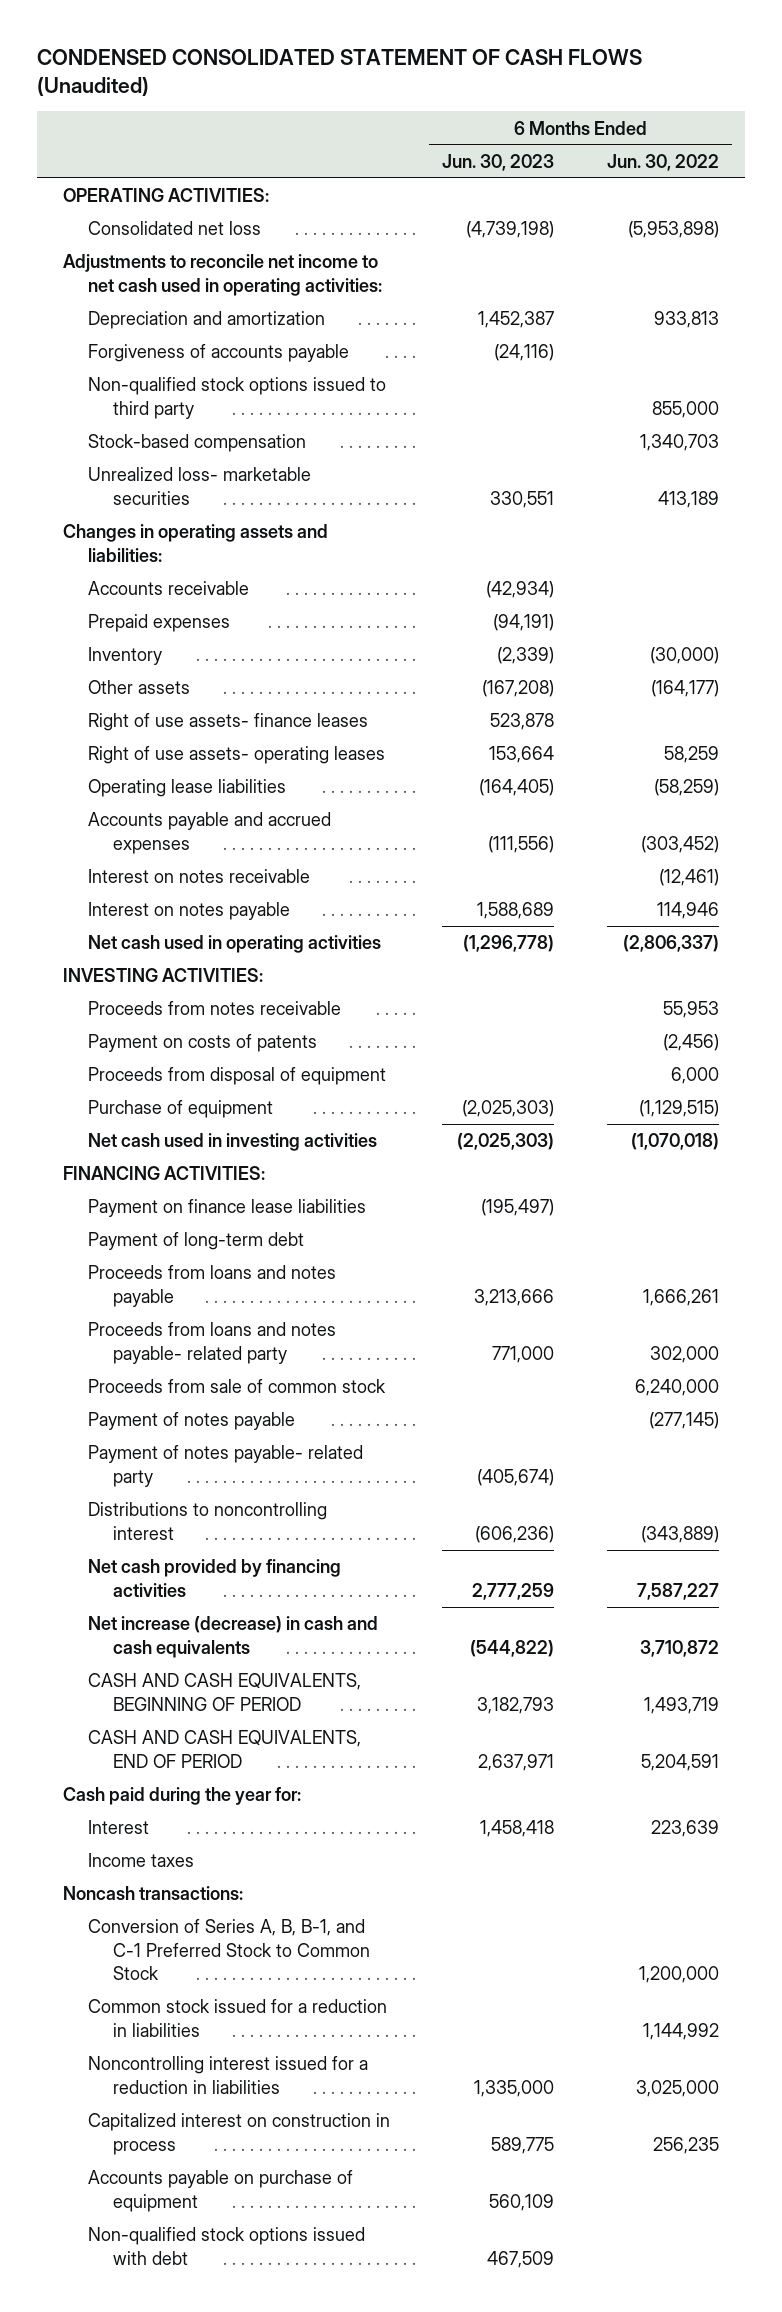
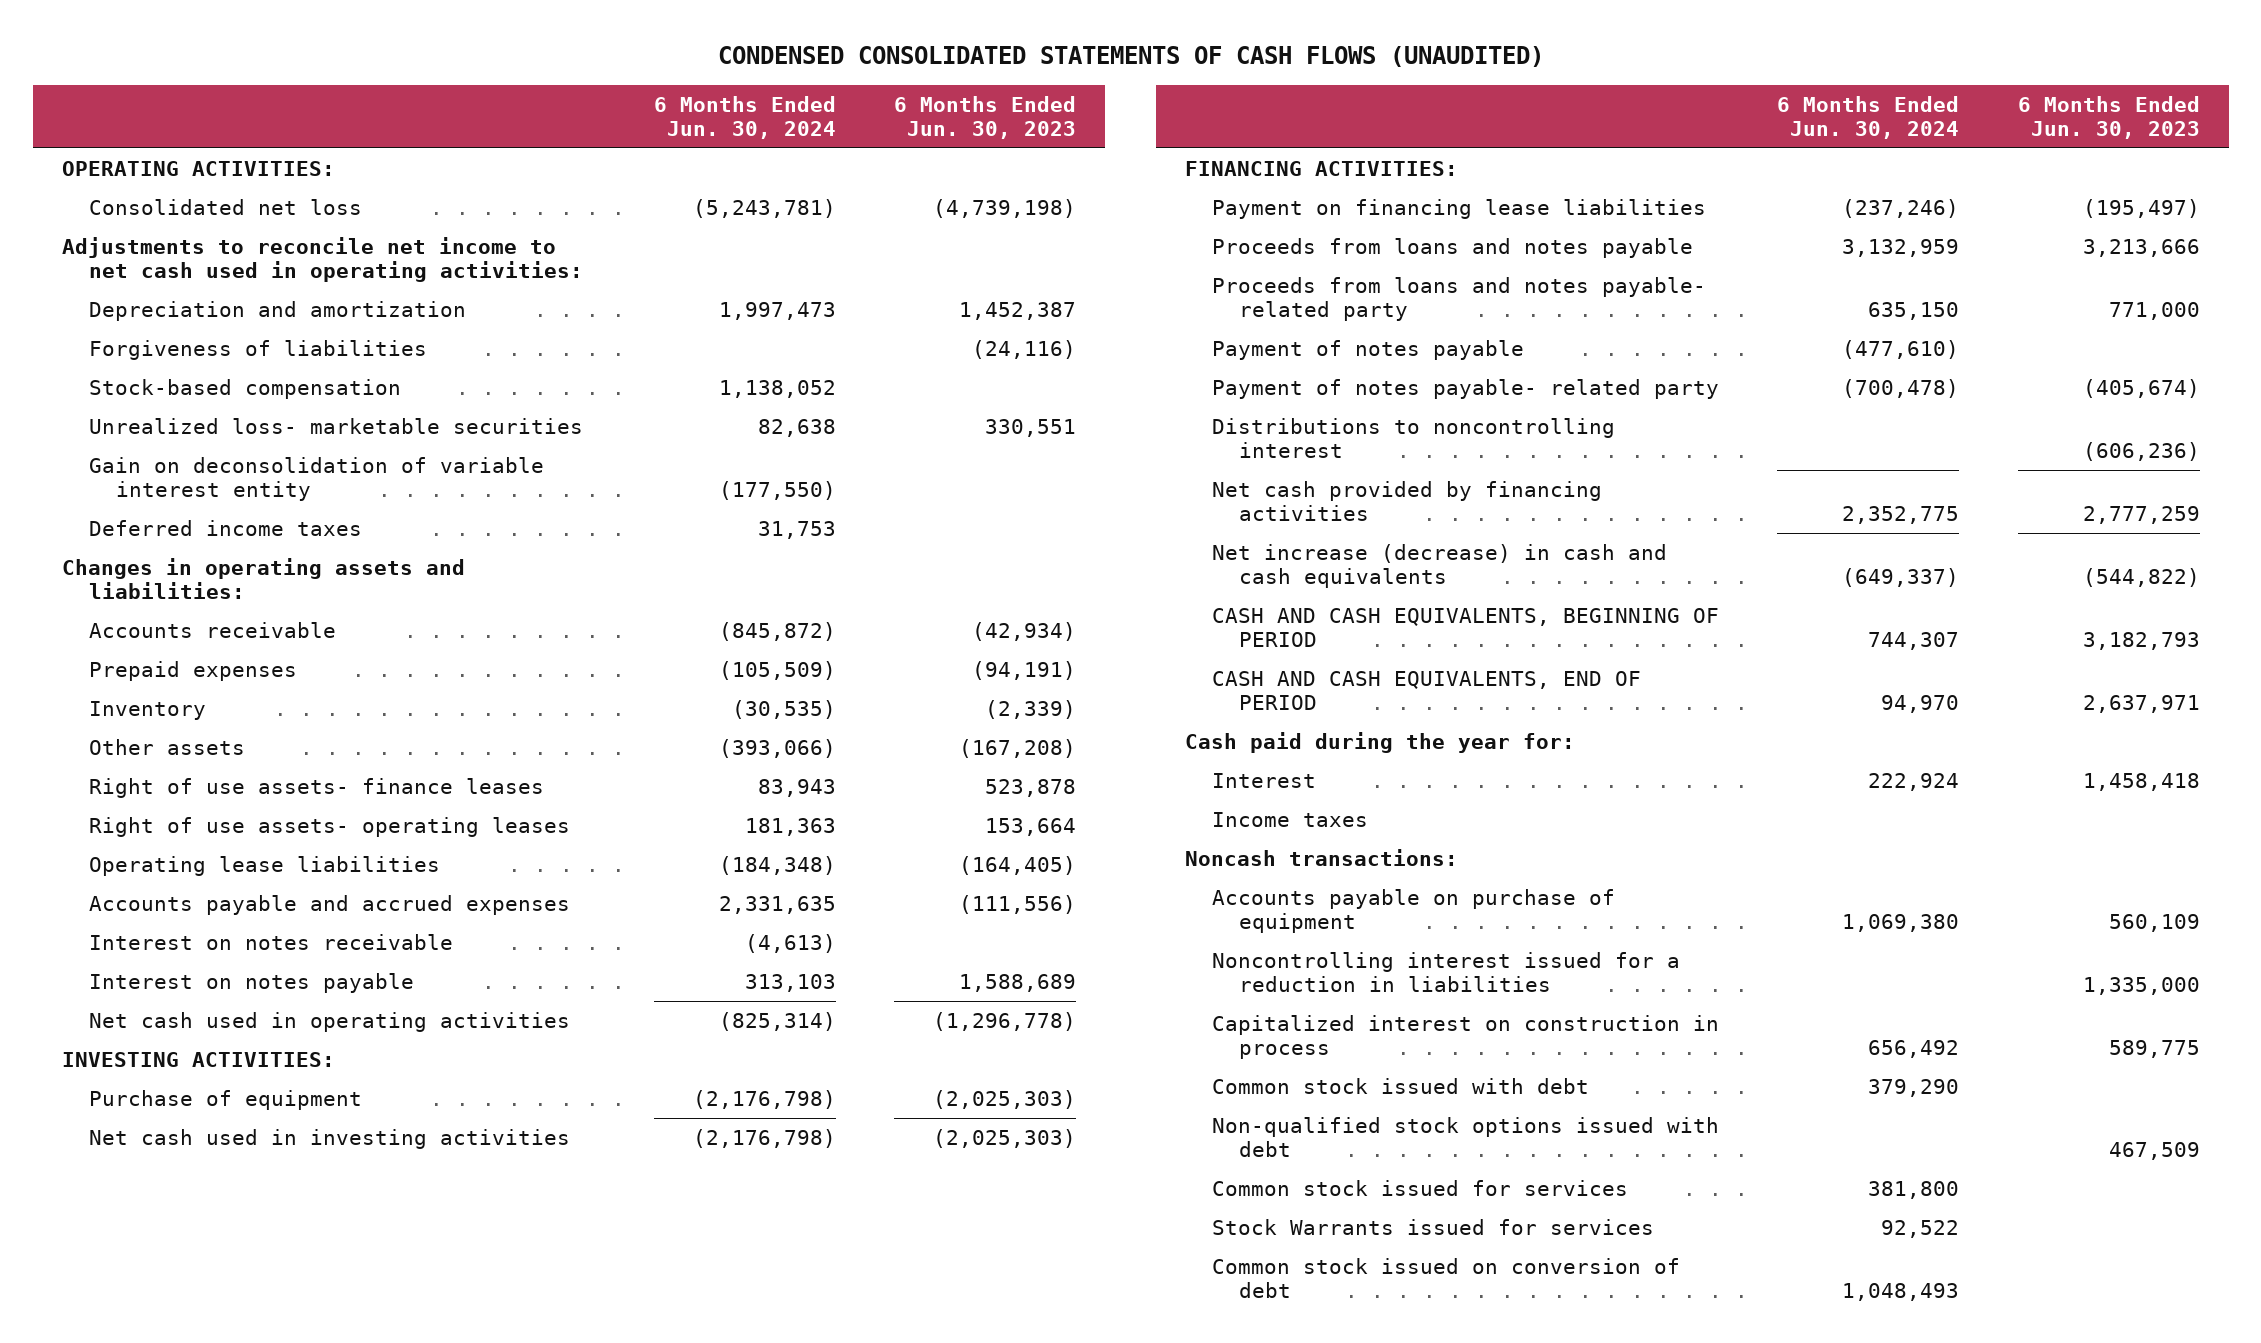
[37,49,643,97] CONDENSED CONSOLIDATED STATEMENT OF CASH FLOWS (Unaudited) -> [717,46,1544,68] CONDENSED CONSOLIDATED STATEMENTS OF CASH FLOWS (UNAUDITED)
[606,153,719,171] Jun. 30, 2022 -> none
none -> [654,95,837,139] 6 Months Ended Jun. 30, 2024
[87,377,386,419] Non-qualified stock options issued to third party -> none
[87,344,349,363] Forgiveness of accounts payable -> [88,339,427,360] Forgiveness of liabilities
none -> [88,456,544,502] Gain on deconsolidation of variable interest entity
none -> [88,519,362,536] Deferred income taxes
[87,1001,341,1016] Proceeds from notes receivable -> none
[87,1034,317,1053] Payment on costs of patents -> none
[87,1067,386,1086] Proceeds from disposal of equipment -> none
[87,1232,304,1251] Payment of long-term debt -> none
[87,1199,366,1218] Payment on finance lease liabilities -> [1212,198,1707,219] Payment on financing lease liabilities
[87,1379,386,1394] Proceeds from sale of common stock -> none
[87,1919,370,1981] Conversion of Series A, B, B-1, and C-1 Preferred Stock to Common Stock -> none
[87,1999,387,2037] Common stock issued for a reduction in liabilities -> none
[87,2170,353,2212] Accounts payable on purchase of equipment -> [1212,888,1616,934] Accounts payable on purchase of equipment
none -> [1212,1077,1590,1094] Common stock issued with debt
none -> [1212,1179,1629,1196] Common stock issued for services
none -> [1212,1218,1655,1235] Stock Warrants issued for services
none -> [1212,1257,1681,1299] Common stock issued on conversion of debt

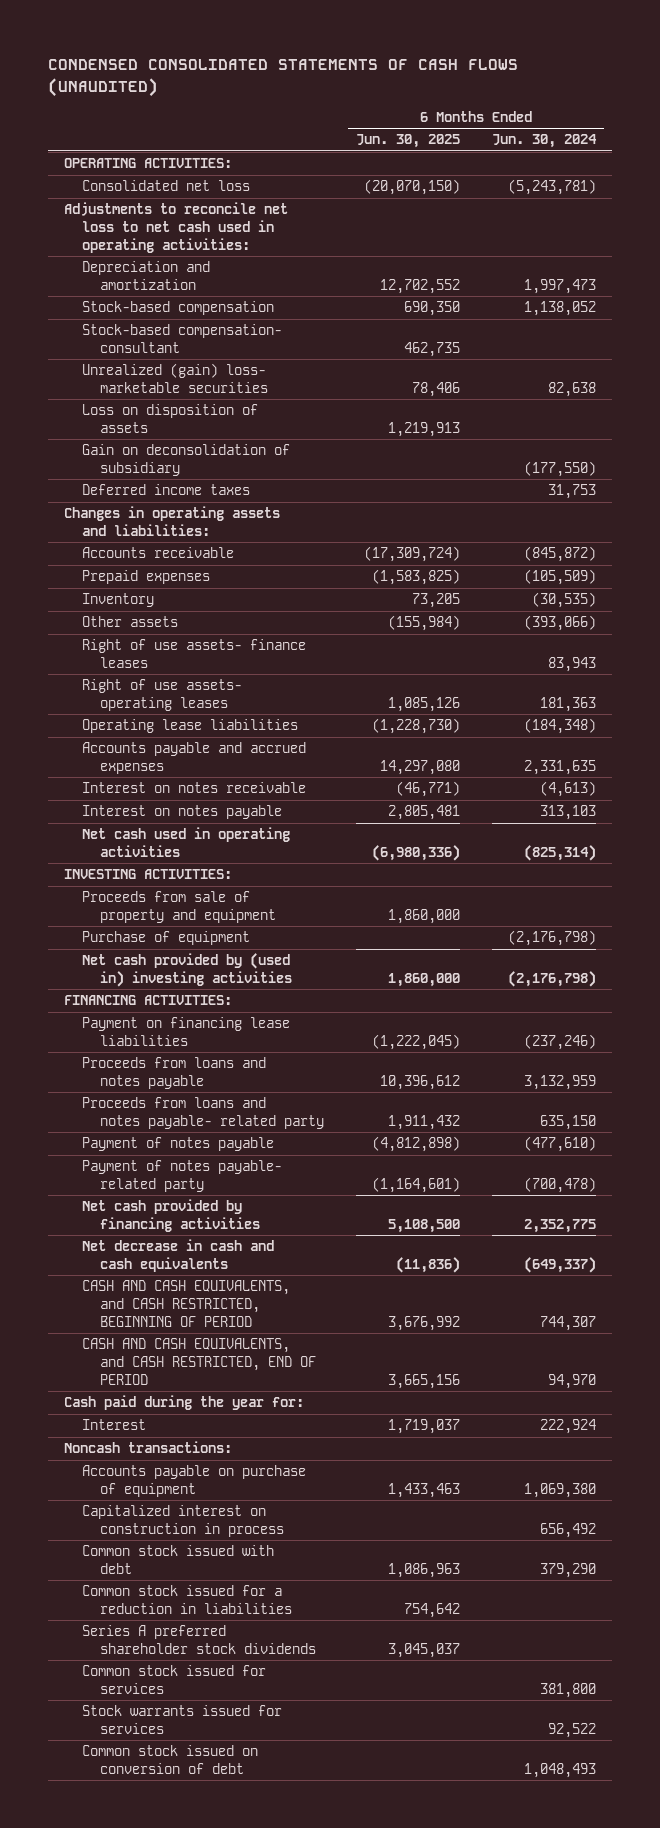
[894,95,1077,139] 6 Months Ended Jun. 30, 2023 -> none
none -> [356,134,461,149] Jun. 30, 2025
[61,236,583,283] Adjustments to reconcile net income to net cash used in operating activities: -> [64,202,289,253] Adjustments to reconcile net loss to net cash used in operating activities:
[88,339,427,360] Forgiveness of liabilities -> none
none -> [82,324,283,353] Stock-based compensation- consultant
[88,417,583,434] Unrealized loss- marketable securities -> [82,363,269,393] Unrealized (gain) loss- marketable securities
none -> [82,404,259,433] Loss on disposition of assets
[88,456,544,502] Gain on deconsolidation of variable interest entity -> [82,444,291,476] Gain on deconsolidation of subsidiary
none -> [82,891,277,923] Proceeds from sale of property and equipment
[88,1128,570,1149] Net cash used in investing activities -> [82,953,293,987] Net cash provided by (used in) investing activities
[1212,417,1616,459] Distributions to noncontrolling interest -> none
[1212,543,1668,589] Net increase (decrease) in cash and cash equivalents -> [82,1239,275,1272] Net decrease in cash and cash equivalents
[1212,607,1720,648] CASH AND CASH EQUIVALENTS, BEGINNING OF PERIOD -> [82,1280,291,1327] CASH AND CASH EQUIVALENTS, and CASH RESTRICTED, BEGINNING OF PERIOD
[1212,670,1642,711] CASH AND CASH EQUIVALENTS, END OF PERIOD -> [82,1338,317,1385] CASH AND CASH EQUIVALENTS, and CASH RESTRICTED, END OF PERIOD
[1212,811,1369,827] Income taxes -> none
[1212,951,1681,993] Noncontrolling interest issued for a reduction in liabilities -> none
[1212,1116,1720,1158] Non-qualified stock options issued with debt -> none
none -> [82,1585,293,1614] Common stock issued for a reduction in liabilities
none -> [82,1625,317,1654] Series A preferred shareholder stock dividends
[1212,1218,1655,1235] Stock Warrants issued for services -> [82,1705,283,1734] Stock warrants issued for services

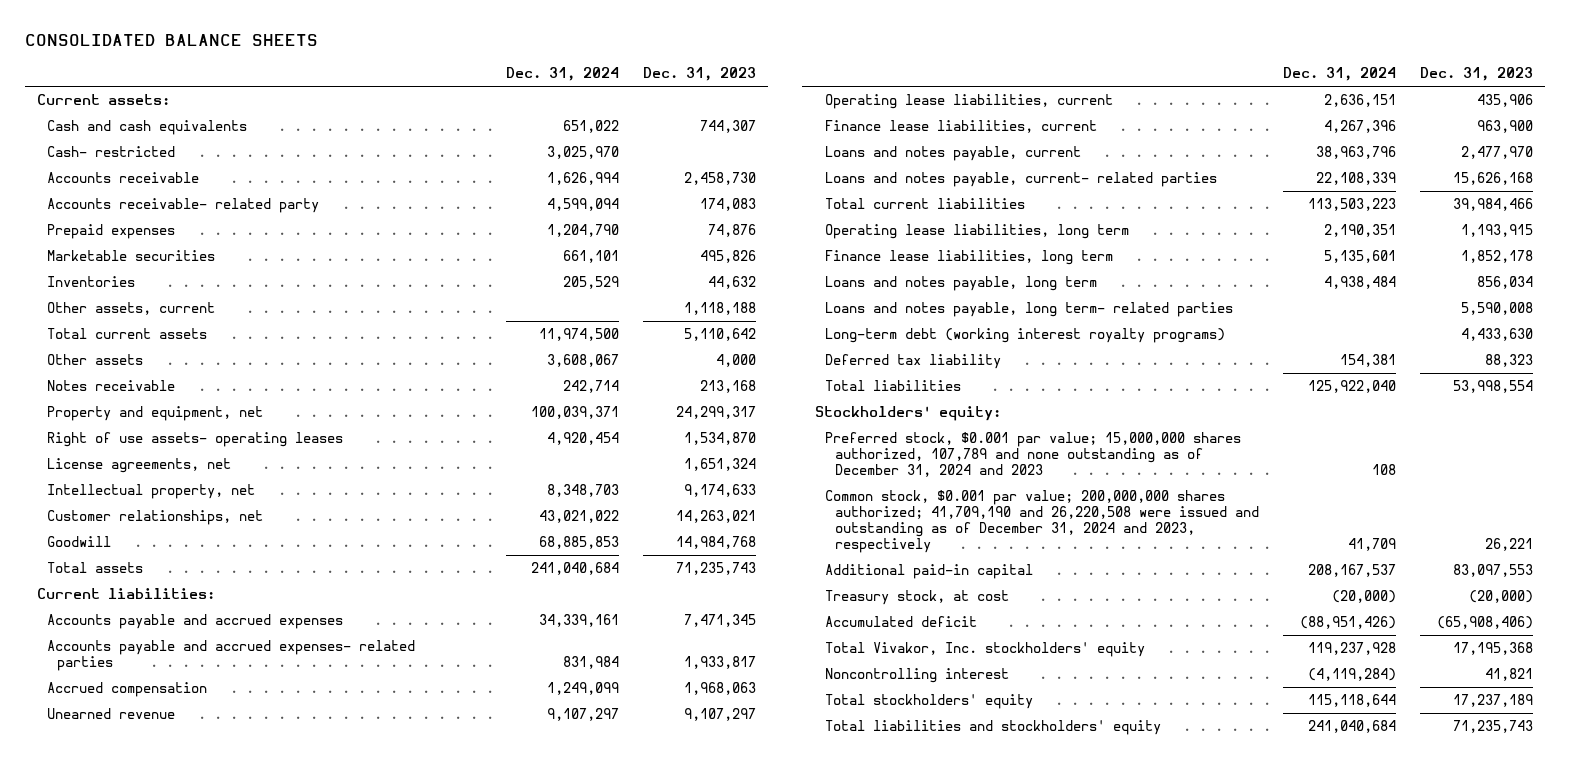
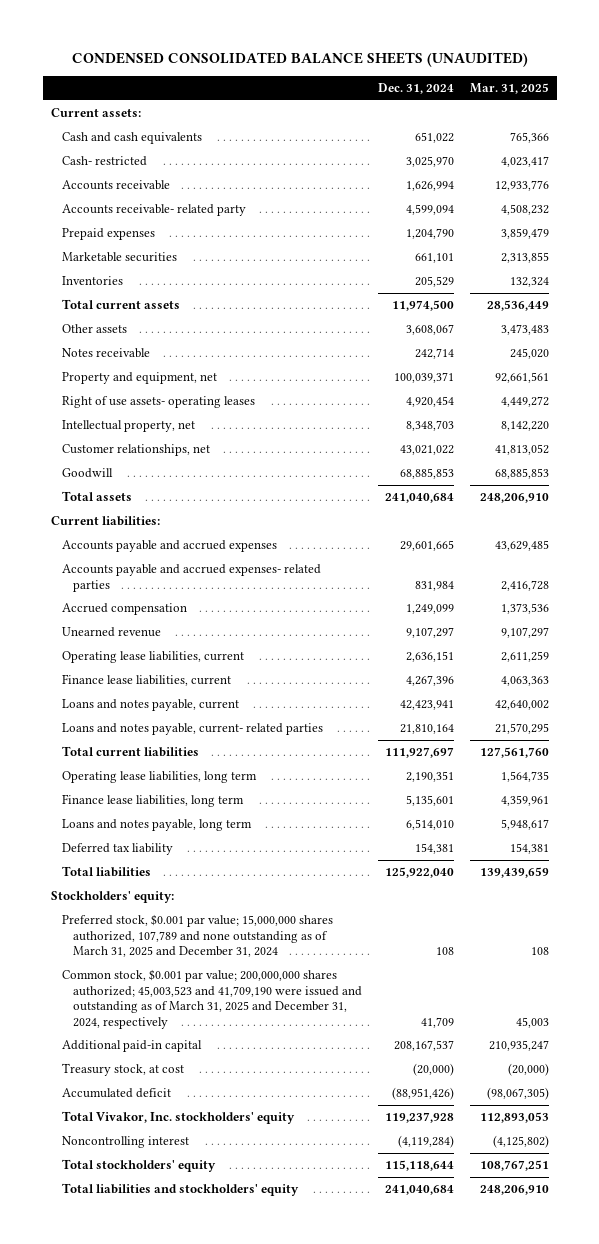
[25,34,319,47] CONSOLIDATED BALANCE SHEETS -> [71,52,528,68] CONDENSED CONSOLIDATED BALANCE SHEETS (UNAUDITED)
[643,67,757,82] Dec. 31, 2023 -> none
none -> [469,83,549,95] Mar. 31, 2025
[47,302,216,316] Other assets, current -> none
[47,458,232,474] License agreements, net -> none
[538,614,619,628] 34,339,161 -> [399,540,454,552] 29,601,665
[1316,146,1397,160] 38,963,796 -> [399,700,454,711] 42,423,941
[1316,172,1397,186] 22,108,339 -> [399,724,454,735] 21,810,164
[1308,198,1397,212] 113,503,223 -> [384,747,454,759] 111,927,697
[824,302,1233,318] Loans and notes payable, long term- related parties -> none
[824,328,1225,344] Long-term debt (working interest royalty programs) -> none
[1324,276,1397,290] 4,938,484 -> [405,819,454,831] 6,514,010
[824,432,1241,478] Preferred stock, $0.001 par value; 15,000,000 shares authorized, 107,789 and none outstanding as of December 31, 2024 and 2023 -> [61,914,333,958] Preferred stock, $0.001 par value; 15,000,000 shares authorized, 107,789 and none outstanding as of March 31, 2025 and December 31, 2024
[824,490,1259,554] Common stock, $0.001 par value; 200,000,000 shares authorized; 41,709,190 and 26,220,508 were issued and outstanding as of December 31, 2024 and 2023, respectively -> [61,969,362,1029] Common stock, $0.001 par value; 200,000,000 shares authorized; 45,003,523 and 41,709,190 were issued and outstanding as of March 31, 2025 and December 31, 2024, respectively

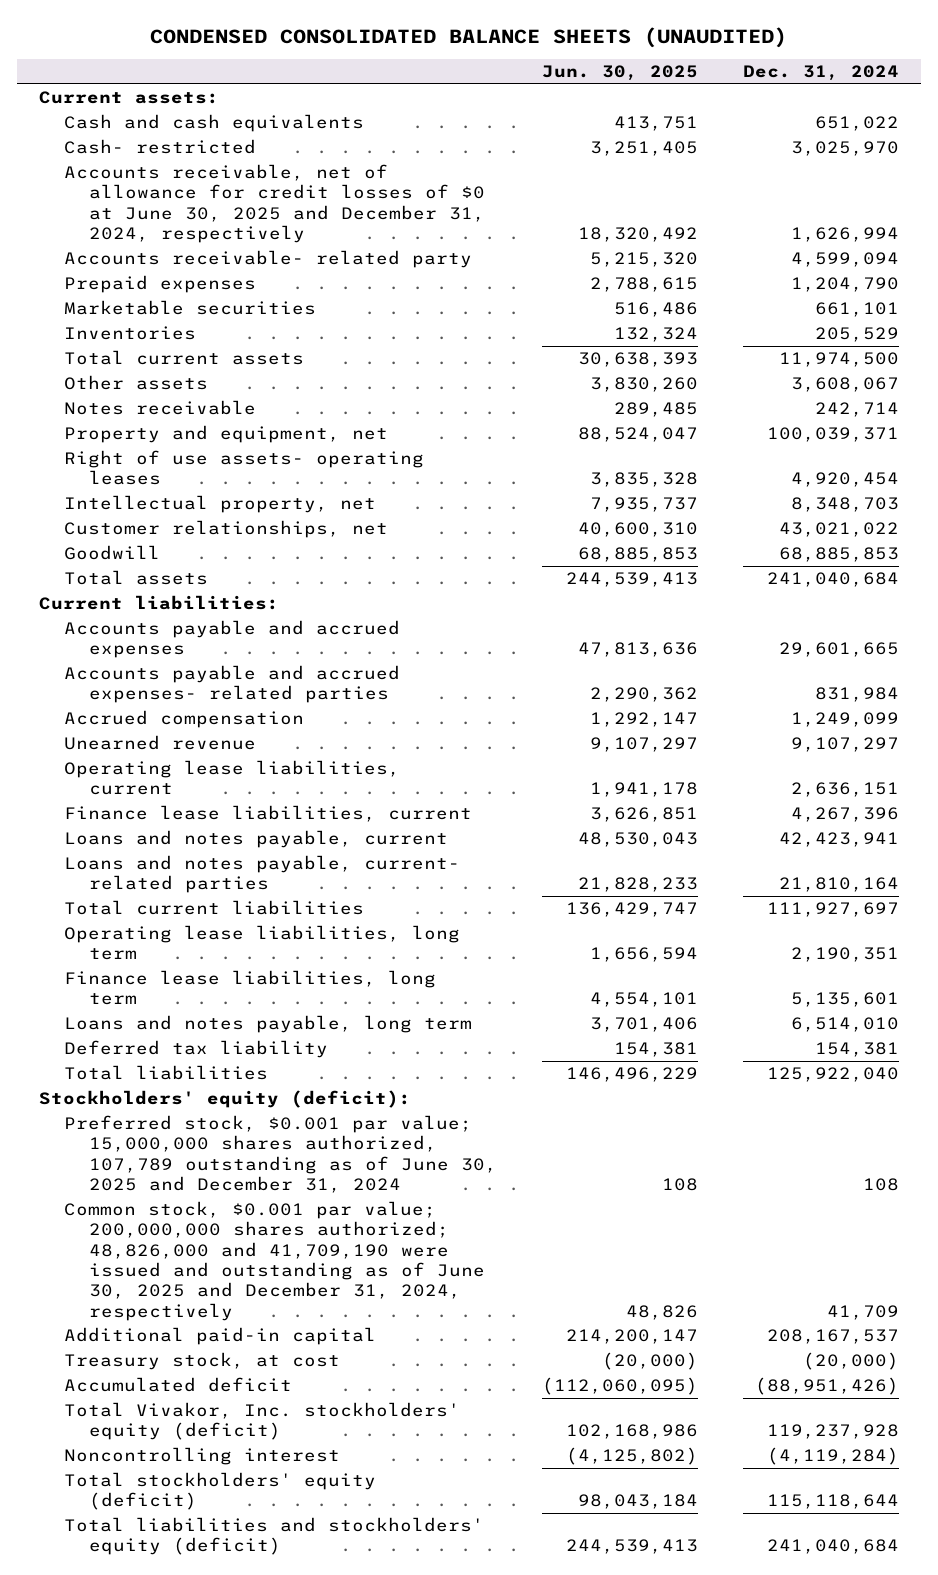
[469,83,549,95] Mar. 31, 2025 -> none
none -> [541,65,698,82] Jun. 30, 2025
[61,180,170,191] Accounts receivable -> [64,164,486,244] Accounts receivable, net of allowance for credit losses of $0 at June 30, 2025 and December 31, 2024, respectively
[50,891,174,904] Stockholders' equity: -> [39,1090,412,1109] Stockholders' equity (deficit):
[61,914,333,958] Preferred stock, $0.001 par value; 15,000,000 shares authorized, 107,789 and none outstanding as of March 31, 2025 and December 31, 2024 -> [64,1115,498,1194] Preferred stock, $0.001 par value; 15,000,000 shares authorized, 107,789 outstanding as of June 30, 2025 and December 31, 2024
[61,969,362,1029] Common stock, $0.001 par value; 200,000,000 shares authorized; 45,003,523 and 41,709,190 were issued and outstanding as of March 31, 2025 and December 31, 2024, respectively -> [64,1201,486,1321] Common stock, $0.001 par value; 200,000,000 shares authorized; 48,826,000 and 41,709,190 were issued and outstanding as of June 30, 2025 and December 31, 2024, respectively
[61,1111,295,1125] Total Vivakor, Inc. stockholders' equity -> [64,1402,461,1441] Total Vivakor, Inc. stockholders' equity (deficit)
[61,1159,216,1173] Total stockholders' equity -> [64,1472,377,1511] Total stockholders' equity (deficit)
[61,1183,299,1197] Total liabilities and stockholders' equity -> [64,1517,485,1556] Total liabilities and stockholders' equity (deficit)

